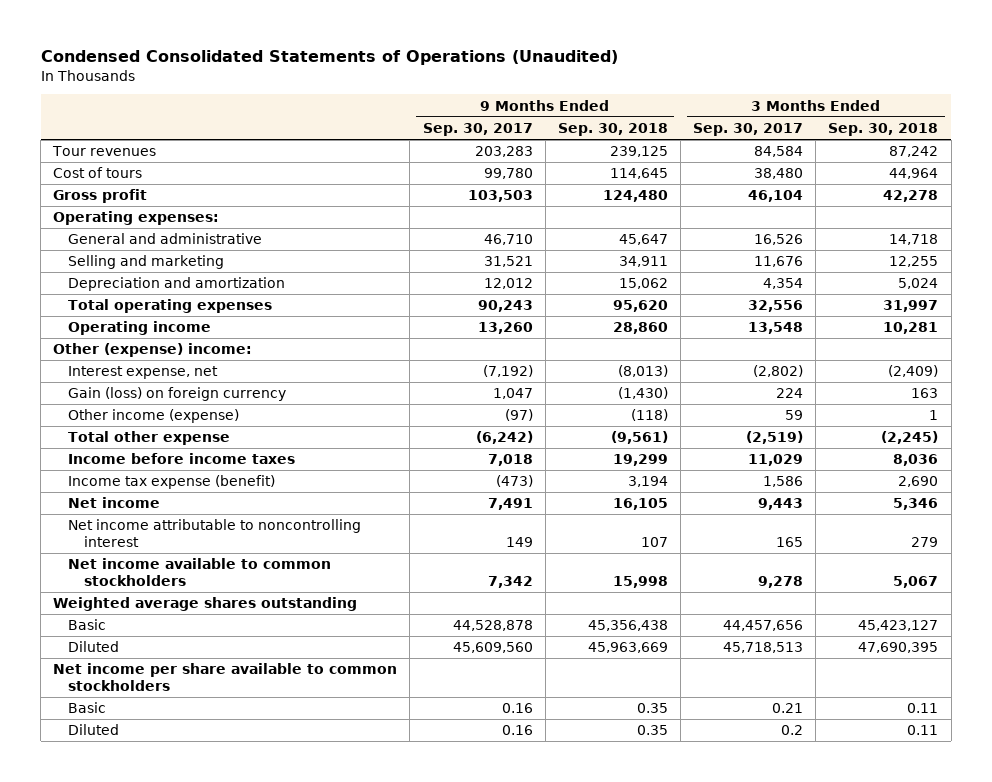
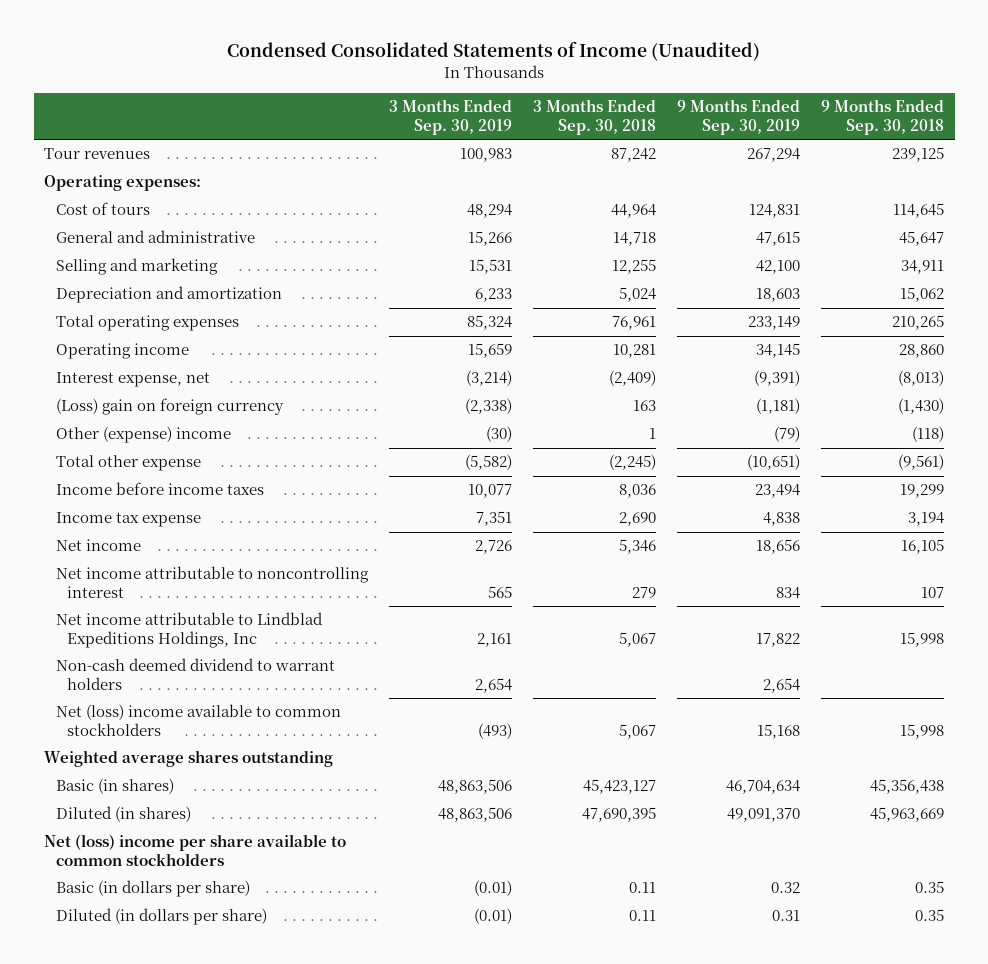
[40,50,618,66] Condensed Consolidated Statements of Operations (Unaudited) -> [227,41,761,62] Condensed Consolidated Statements of Income (Unaudited)
[422,123,533,137] Sep. 30, 2017 -> none
[693,123,804,137] Sep. 30, 2017 -> none
none -> [388,99,512,135] 3 Months Ended Sep. 30, 2019
none -> [676,99,800,135] 9 Months Ended Sep. 30, 2019
[53,189,148,204] Gross profit -> none
[53,167,143,179] Cost of tours -> [55,202,150,216] Cost of tours
[612,300,668,313] 95,620 -> [891,315,944,331] 210,265
[883,300,939,313] 31,997 -> [611,316,656,331] 76,961
[53,343,253,358] Other (expense) income: -> none
[68,387,287,402] Gain (loss) on foreign currency -> [55,398,284,416] (Loss) gain on foreign currency
[68,409,240,424] Other income (expense) -> [55,426,231,444] Other (expense) income
[68,475,276,490] Income tax expense (benefit) -> [55,512,201,528] Income tax expense
[68,558,332,586] Net income available to common stockholders -> [55,612,323,649] Net income attributable to Lindblad Expeditions Holdings, Inc
none -> [55,658,335,691] Non-cash deemed dividend to warrant holders
none -> [55,704,341,737] Net (loss) income available to common stockholders
[68,619,107,631] Basic -> [55,778,174,795] Basic (in shares)
[68,641,120,653] Diluted -> [55,806,191,823] Diluted (in shares)
[53,663,398,691] Net income per share available to common stockholders -> [44,834,347,867] Net (loss) income per share available to common stockholders
[68,702,107,714] Basic -> [55,880,250,898] Basic (in dollars per share)
[68,724,120,736] Diluted -> [55,908,267,926] Diluted (in dollars per share)

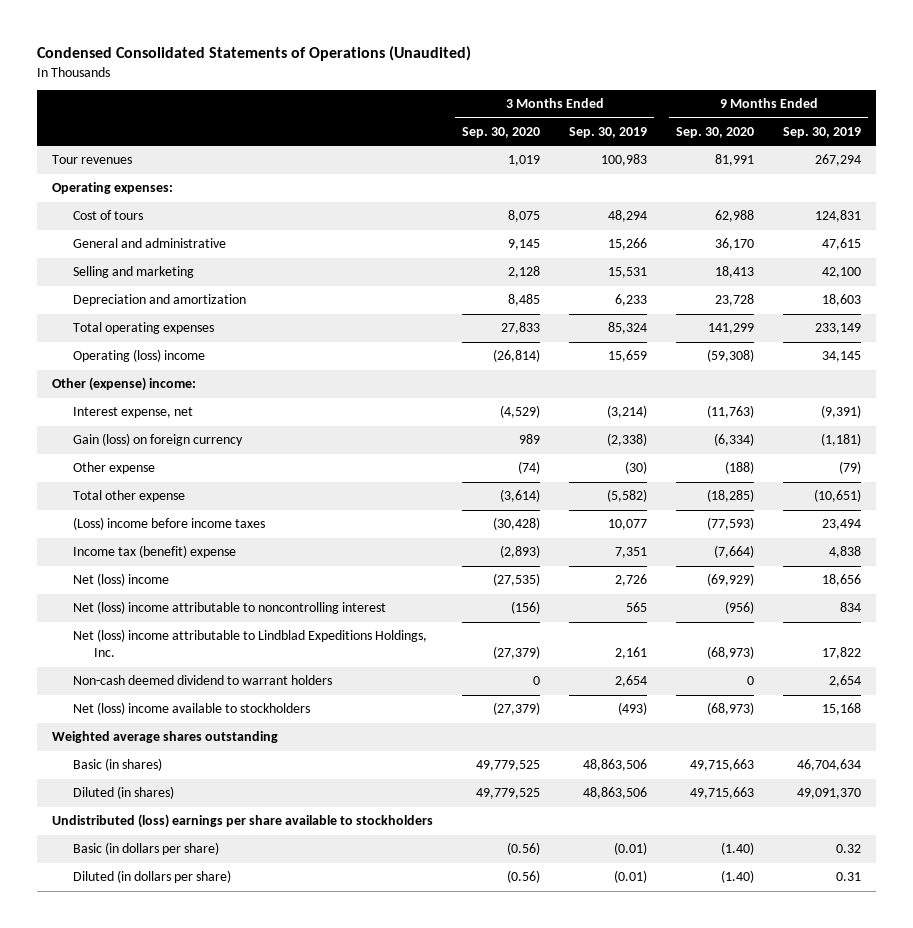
[227,41,761,62] Condensed Consolidated Statements of Income (Unaudited) -> [37,46,472,62] Condensed Consolidated Statements of Operations (Unaudited)
[532,99,656,135] 3 Months Ended Sep. 30, 2018 -> none
[820,99,944,135] 9 Months Ended Sep. 30, 2018 -> none
none -> [462,126,541,138] Sep. 30, 2020
none -> [676,126,755,138] Sep. 30, 2020
[55,343,189,360] Operating income -> [73,349,206,363] Operating (loss) income
none -> [51,377,196,392] Other (expense) income:
[55,398,284,416] (Loss) gain on foreign currency -> [73,433,244,447] Gain (loss) on foreign currency
[55,426,231,444] Other (expense) income -> [73,462,156,475] Other expense
[55,482,264,496] Income before income taxes -> [73,517,266,531] (Loss) income before income taxes
[55,512,201,528] Income tax expense -> [73,545,237,559] Income tax (benefit) expense
[55,539,141,552] Net income -> [73,573,170,587] Net (loss) income
[55,566,369,599] Net income attributable to noncontrolling interest -> [73,601,387,615] Net (loss) income attributable to noncontrolling interest
[55,612,323,649] Net income attributable to Lindblad Expeditions Holdings, Inc -> [73,629,428,658] Net (loss) income attributable to Lindblad Expeditions Holdings, Inc.
[55,704,341,737] Net (loss) income available to common stockholders -> [73,702,311,716] Net (loss) income available to stockholders
[44,834,347,867] Net (loss) income per share available to common stockholders -> [51,814,433,829] Undistributed (loss) earnings per share available to stockholders

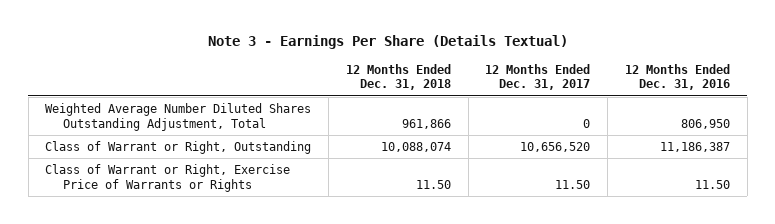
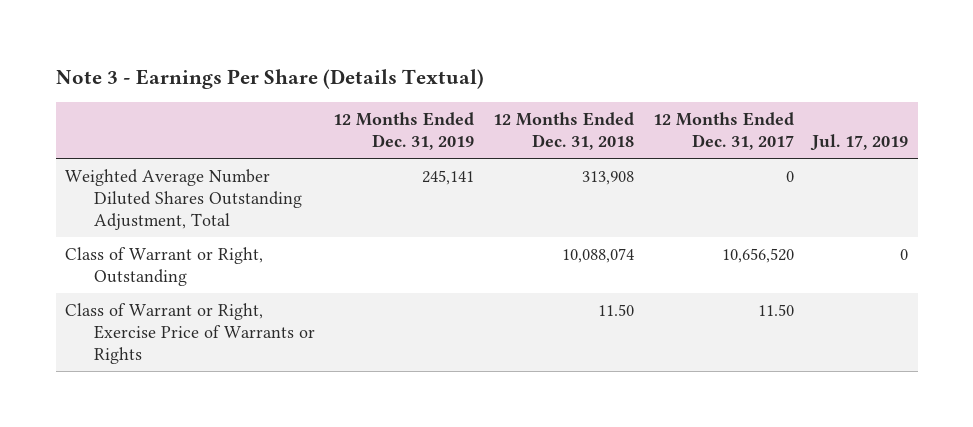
[624,64,730,91] 12 Months Ended Dec. 31, 2016 -> none
none -> [333,112,475,151] 12 Months Ended Dec. 31, 2019
none -> [810,134,909,152] Jul. 17, 2019
[401,118,451,129] 961,866 -> [582,171,635,186] 313,908

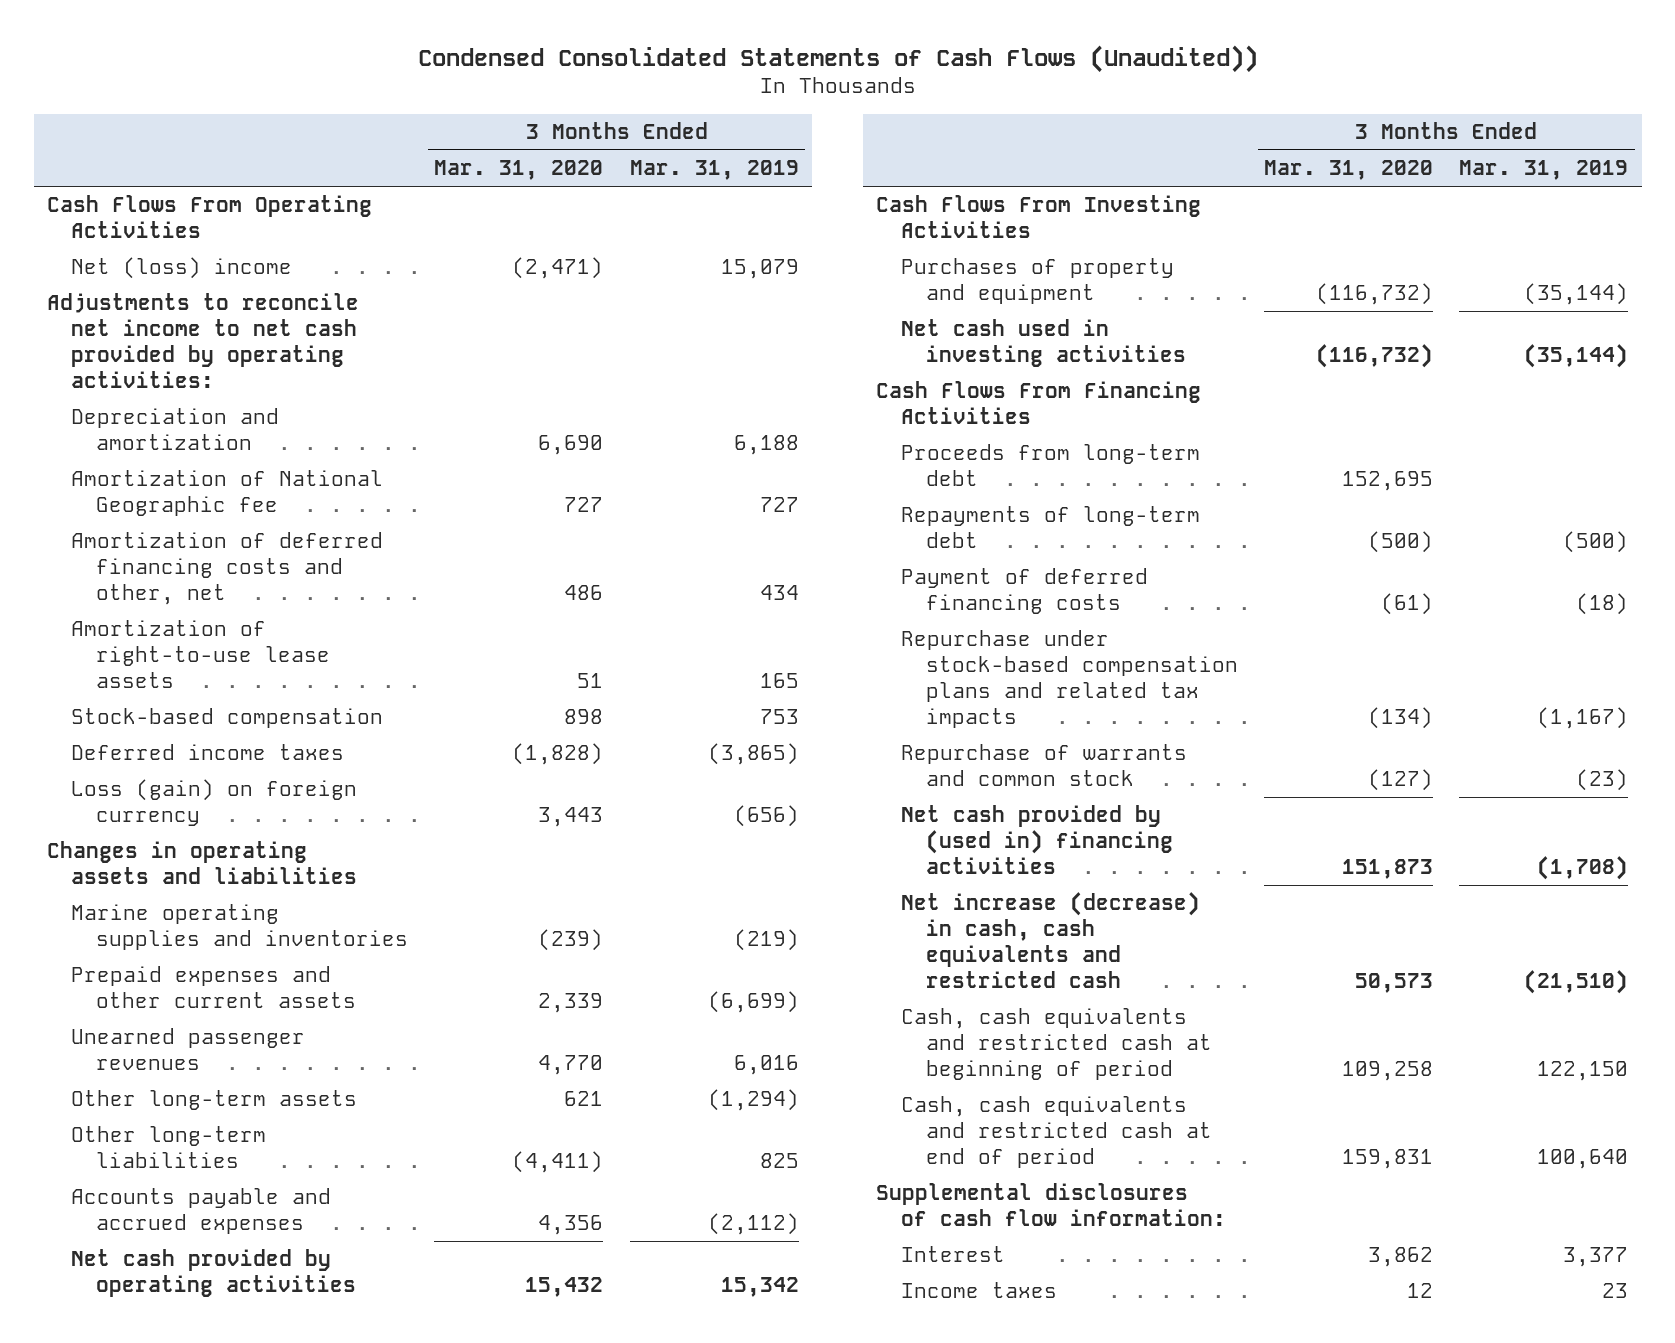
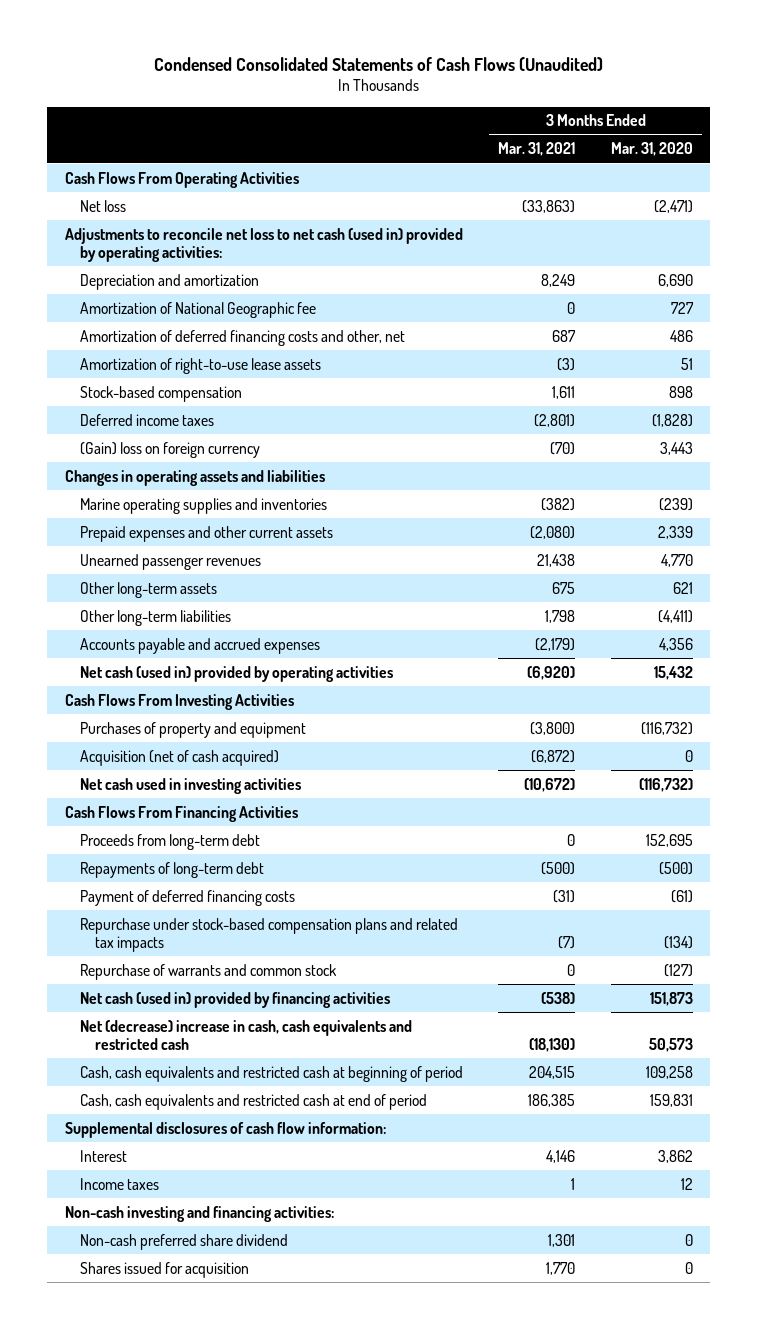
[417,44,1258,73] Condensed Consolidated Statements of Cash Flows (Unaudited)) -> [153,56,603,71] Condensed Consolidated Statements of Cash Flows (Unaudited)
[629,160,799,181] Mar. 31, 2019 -> none
none -> [498,142,576,157] Mar. 31, 2021
[71,257,293,280] Net (loss) income -> [79,199,126,212] Net loss
[46,293,359,388] Adjustments to reconcile net income to net cash provided by operating activities: -> [64,227,463,262] Adjustments to reconcile net loss to net cash (used in) provided by operating activities:
[71,779,358,827] Loss (gain) on foreign currency -> [79,441,260,458] (Gain) loss on foreign currency
[71,1249,357,1298] Net cash provided by operating activities -> [79,665,393,682] Net cash (used in) provided by operating activities
none -> [79,749,279,766] Acquisition (net of cash acquired)
[901,805,1173,874] Net cash provided by (used in) financing activities -> [79,991,390,1008] Net cash (used in) provided by financing activities
[901,892,1201,988] Net increase (decrease) in cash, cash equivalents and restricted cash -> [79,1019,412,1050] Net (decrease) increase in cash, cash equivalents and restricted cash
none -> [64,1205,334,1222] Non-cash investing and financing activities:
none -> [79,1233,288,1250] Non-cash preferred share dividend
none -> [79,1261,249,1278] Shares issued for acquisition

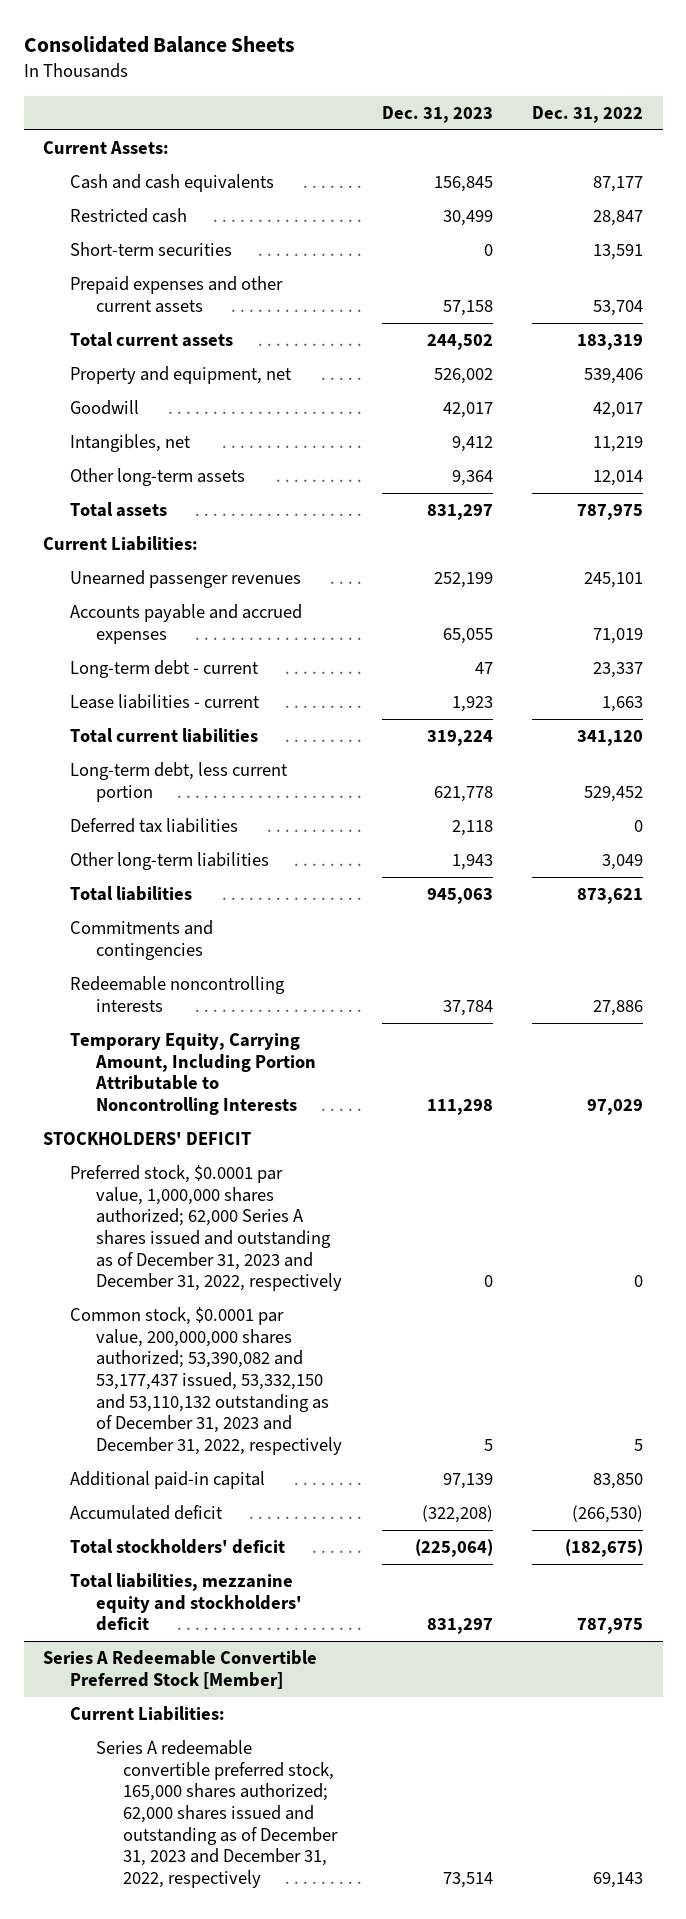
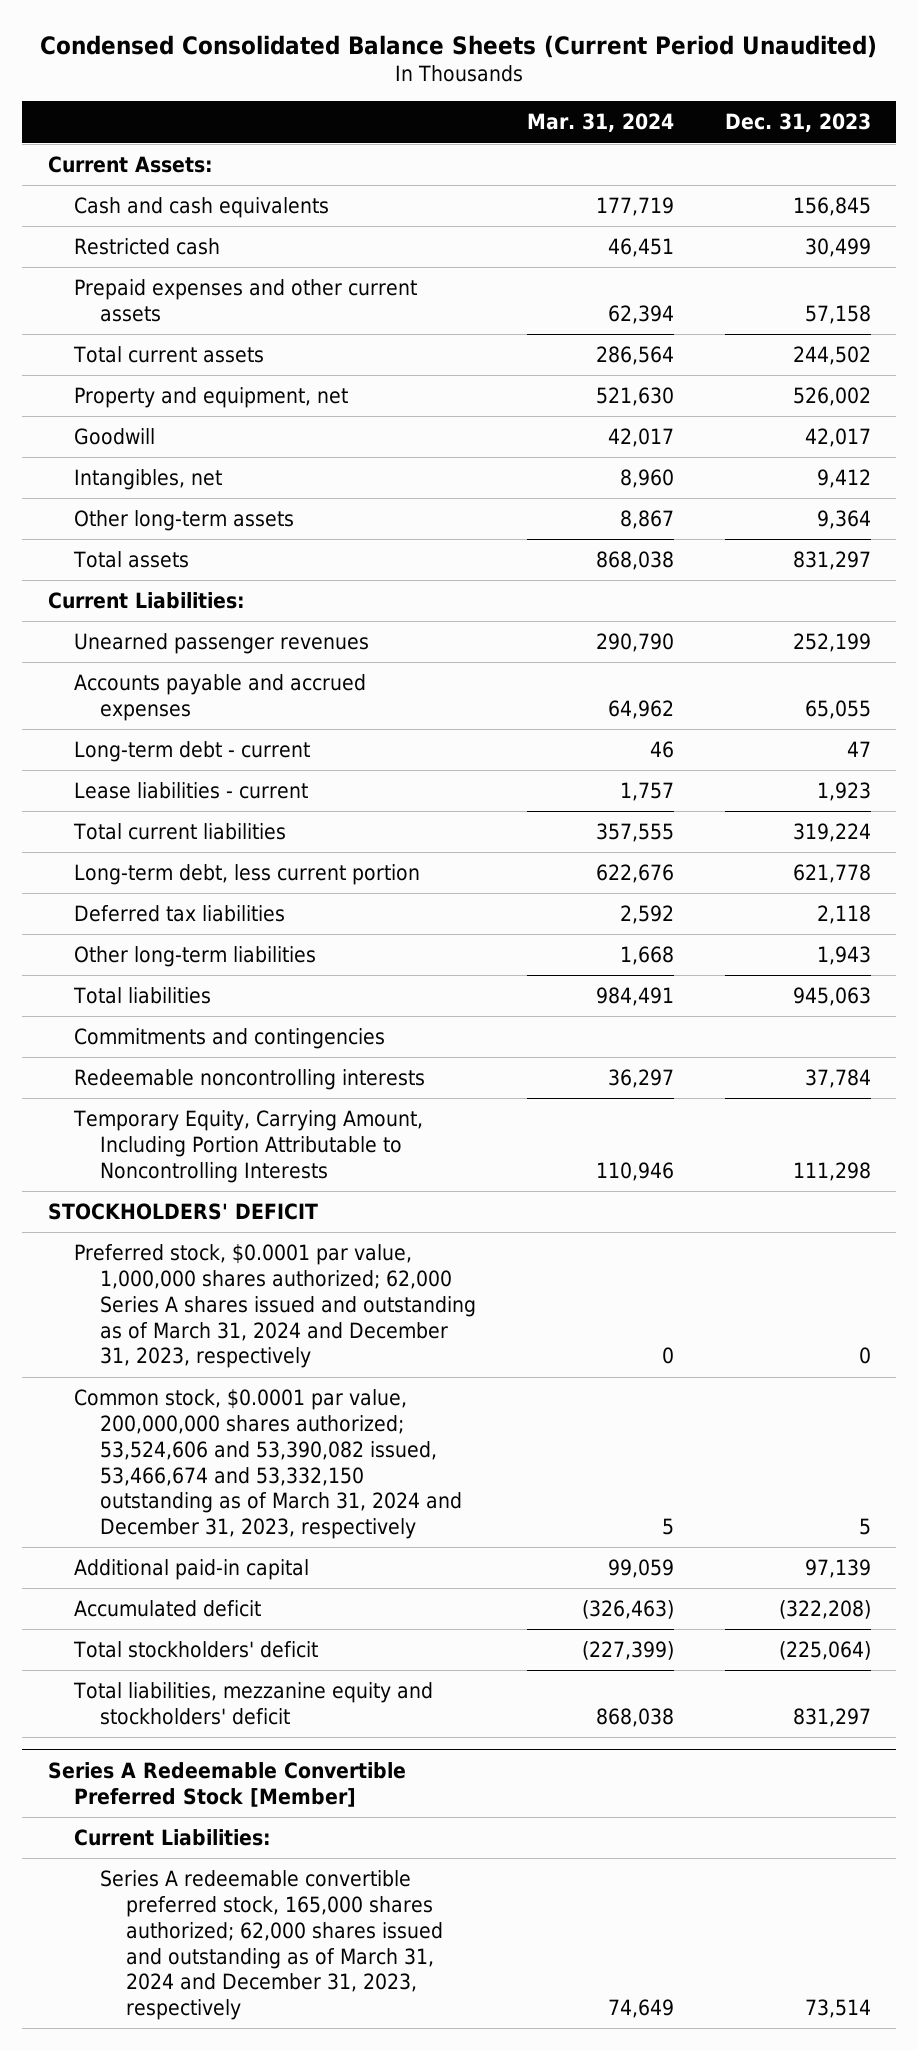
[23,36,295,54] Consolidated Balance Sheets -> [40,34,878,58] Condensed Consolidated Balance Sheets (Current Period Unaudited)
[532,105,644,123] Dec. 31, 2022 -> none
none -> [526,113,674,133] Mar. 31, 2024
[69,242,232,257] Short-term securities -> none
[69,1165,343,1292] Preferred stock, $0.0001 par value, 1,000,000 shares authorized; 62,000 Series A shares issued and outstanding as of December 31, 2023 and December 31, 2022, respectively -> [73,1244,476,1369] Preferred stock, $0.0001 par value, 1,000,000 shares authorized; 62,000 Series A shares issued and outstanding as of March 31, 2024 and December 31, 2023, respectively
[69,1307,343,1455] Common stock, $0.0001 par value, 200,000,000 shares authorized; 53,390,082 and 53,177,437 issued, 53,332,150 and 53,110,132 outstanding as of December 31, 2023 and December 31, 2022, respectively -> [73,1389,462,1540] Common stock, $0.0001 par value, 200,000,000 shares authorized; 53,524,606 and 53,390,082 issued, 53,466,674 and 53,332,150 outstanding as of March 31, 2024 and December 31, 2023, respectively
[96,1740,338,1888] Series A redeemable convertible preferred stock, 165,000 shares authorized; 62,000 shares issued and outstanding as of December 31, 2023 and December 31, 2022, respectively -> [99,1870,443,2021] Series A redeemable convertible preferred stock, 165,000 shares authorized; 62,000 shares issued and outstanding as of March 31, 2024 and December 31, 2023, respectively

